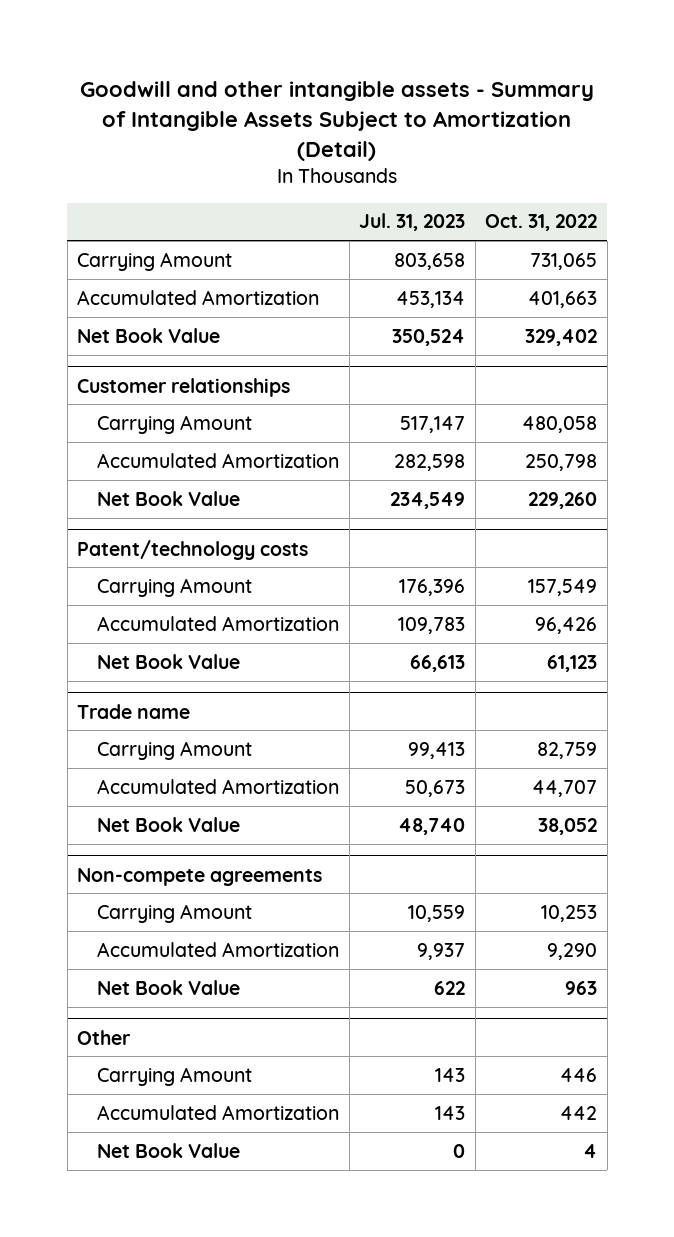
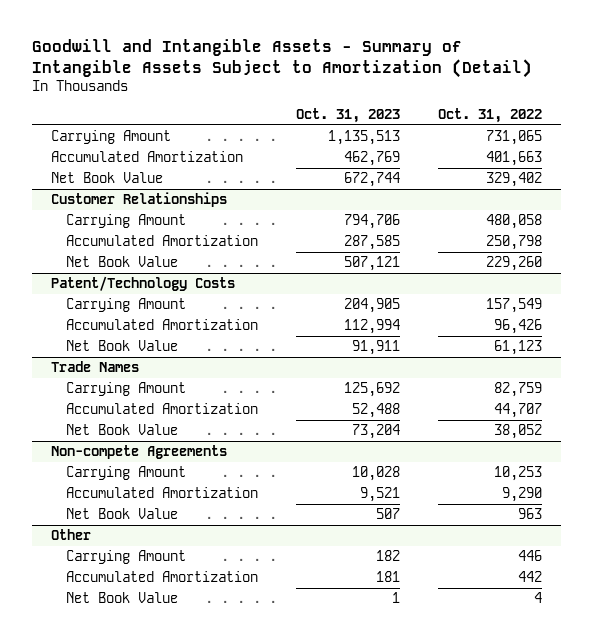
[80,81,595,162] Goodwill and other intangible assets - Summary of Intangible Assets Subject to Amortization (Detail) -> [31,39,532,78] Goodwill and Intangible Assets - Summary of Intangible Assets Subject to Amortization (Detail)
[359,213,466,232] Jul. 31, 2023 -> none
none -> [296,108,401,124] Oct. 31, 2023
[77,377,291,397] Customer relationships -> [50,192,227,208] Customer Relationships
[77,539,309,560] Patent/technology costs -> [50,276,235,292] Patent/Technology Costs
[77,703,191,719] Trade name -> [50,361,139,373] Trade Names
[77,867,323,886] Non-compete agreements -> [50,445,227,460] Non-compete Agreements

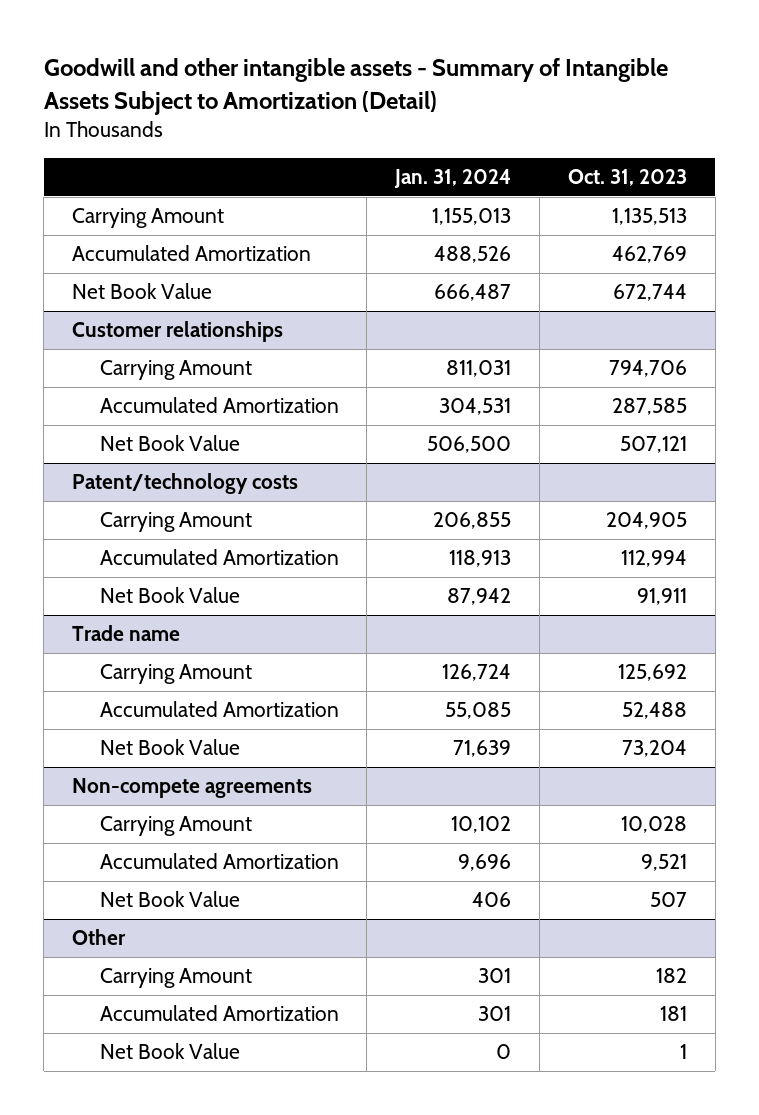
[31,39,532,78] Goodwill and Intangible Assets - Summary of Intangible Assets Subject to Amortization (Detail) -> [43,58,668,115] Goodwill and other intangible assets - Summary of Intangible Assets Subject to Amortization (Detail)
[438,108,543,124] Oct. 31, 2022 -> none
none -> [394,169,512,189] Jan. 31, 2024
[50,192,227,208] Customer Relationships -> [72,321,284,343] Customer relationships
[50,276,235,292] Patent/Technology Costs -> [72,473,299,495] Patent/technology costs
[50,361,139,373] Trade Names -> [72,625,181,642] Trade name
[50,445,227,460] Non-compete Agreements -> [72,778,313,799] Non-compete agreements

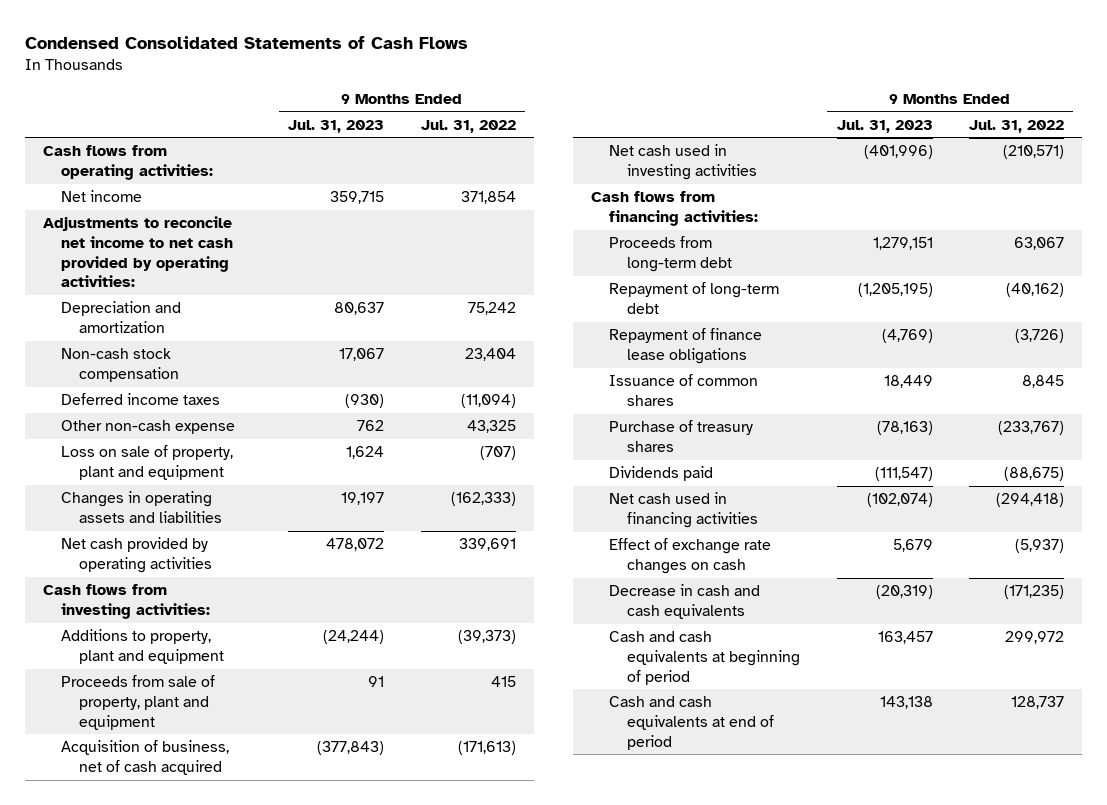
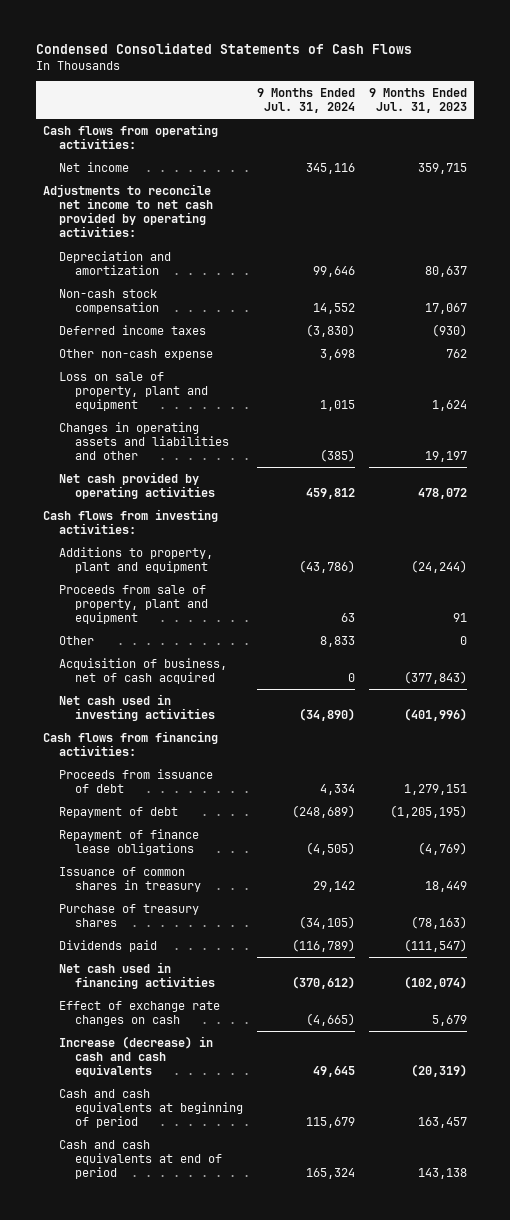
[420,119,516,133] Jul. 31, 2022 -> none
none -> [256,87,355,113] 9 Months Ended Jul. 31, 2024
[60,491,222,523] Changes in operating assets and liabilities -> [59,421,229,461] Changes in operating assets and liabilities and other
none -> [59,635,95,645] Other
[609,236,733,272] Proceeds from long-term debt -> [59,768,214,793] Proceeds from issuance of debt
[609,282,780,314] Repayment of long-term debt -> [59,806,179,818] Repayment of debt
[609,374,759,406] Issuance of common shares -> [59,866,201,892] Issuance of common shares in treasury
[609,584,761,619] Decrease in cash and cash equivalents -> [59,1035,214,1078] Increase (decrease) in cash and cash equivalents

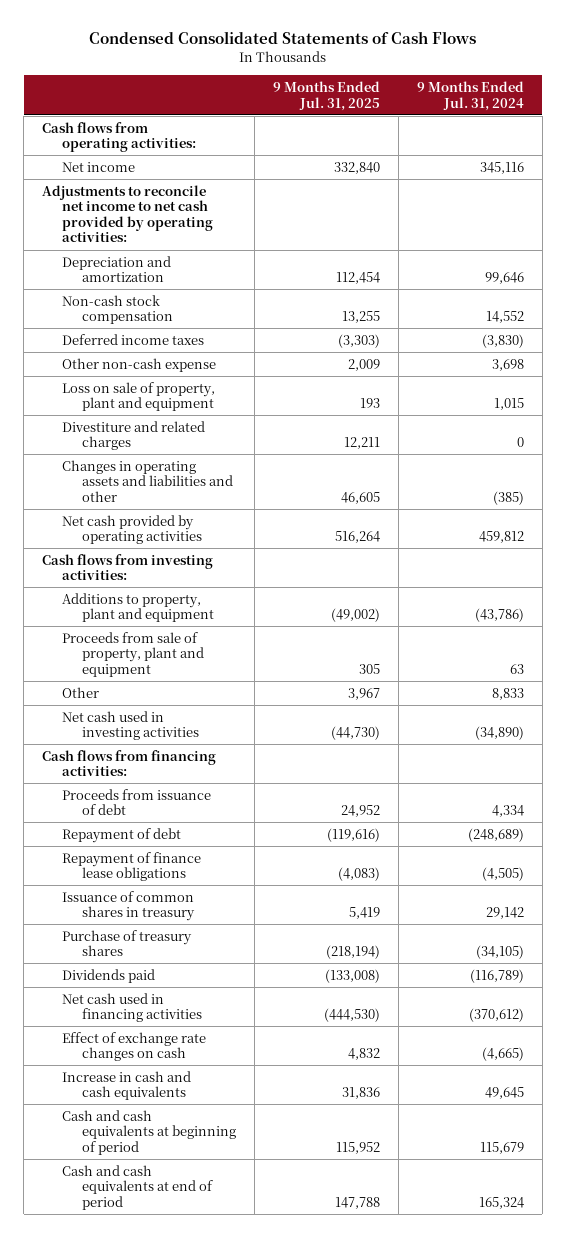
[368,87,467,113] 9 Months Ended Jul. 31, 2023 -> none
none -> [272,80,380,111] 9 Months Ended Jul. 31, 2025
none -> [62,420,206,451] Divestiture and related charges
[59,657,228,684] Acquisition of business, net of cash acquired -> none
[59,1035,214,1078] Increase (decrease) in cash and cash equivalents -> [62,1070,192,1101] Increase in cash and cash equivalents

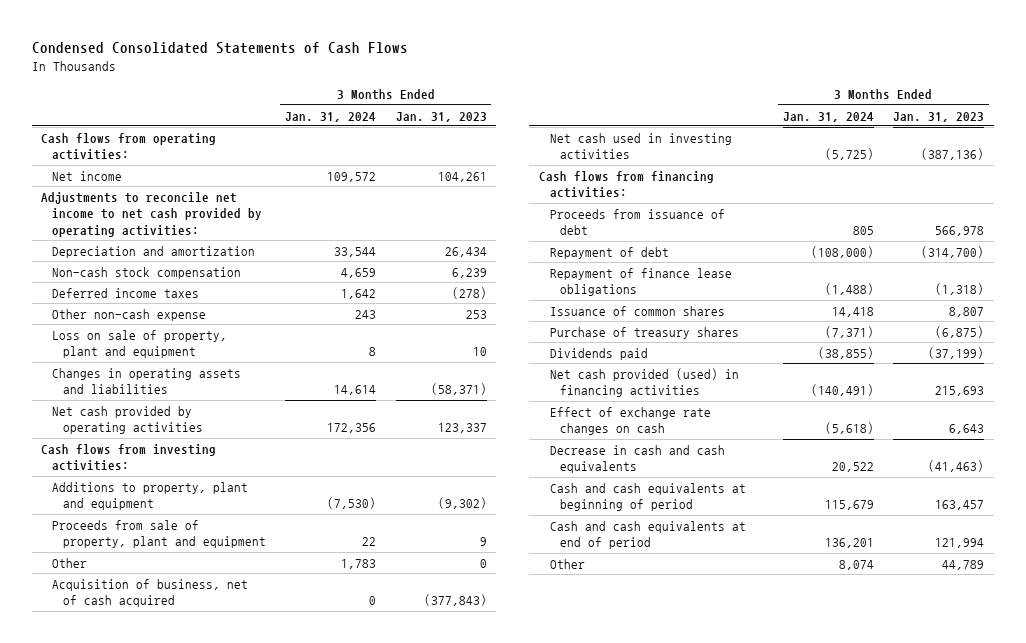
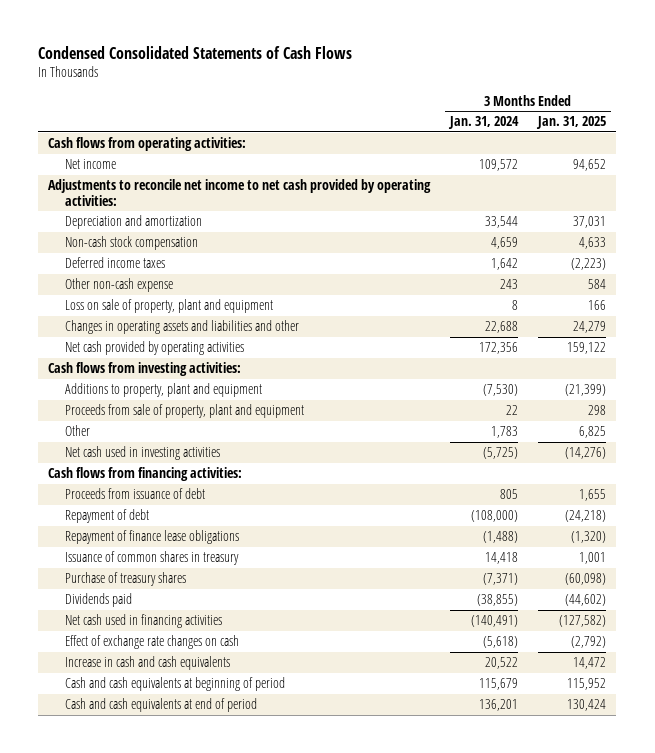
[395,111,487,122] Jan. 31, 2023 -> none
none -> [536,116,607,130] Jan. 31, 2025
[52,367,242,395] Changes in operating assets and liabilities -> [65,320,300,335] Changes in operating assets and liabilities and other
[334,385,377,396] 14,614 -> [485,321,519,334] 22,688
[52,578,249,608] Acquisition of business, net of cash acquired -> none
[549,305,725,316] Issuance of common shares -> [65,551,240,566] Issuance of common shares in treasury
[549,367,739,398] Net cash provided (used) in financing activities -> [65,614,223,629] Net cash used in financing activities
[549,444,725,474] Decrease in cash and cash equivalents -> [65,656,231,671] Increase in cash and cash equivalents
[549,558,585,569] Other -> none

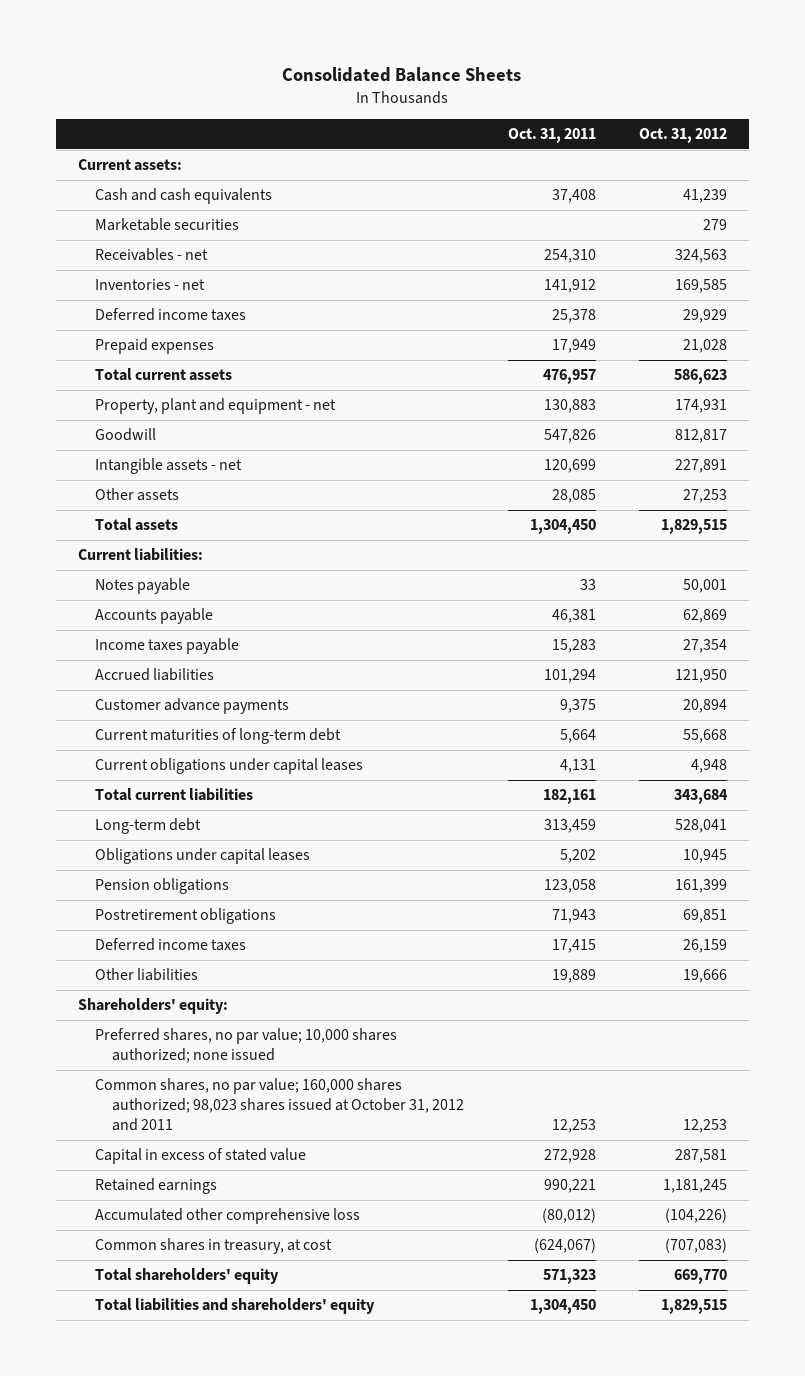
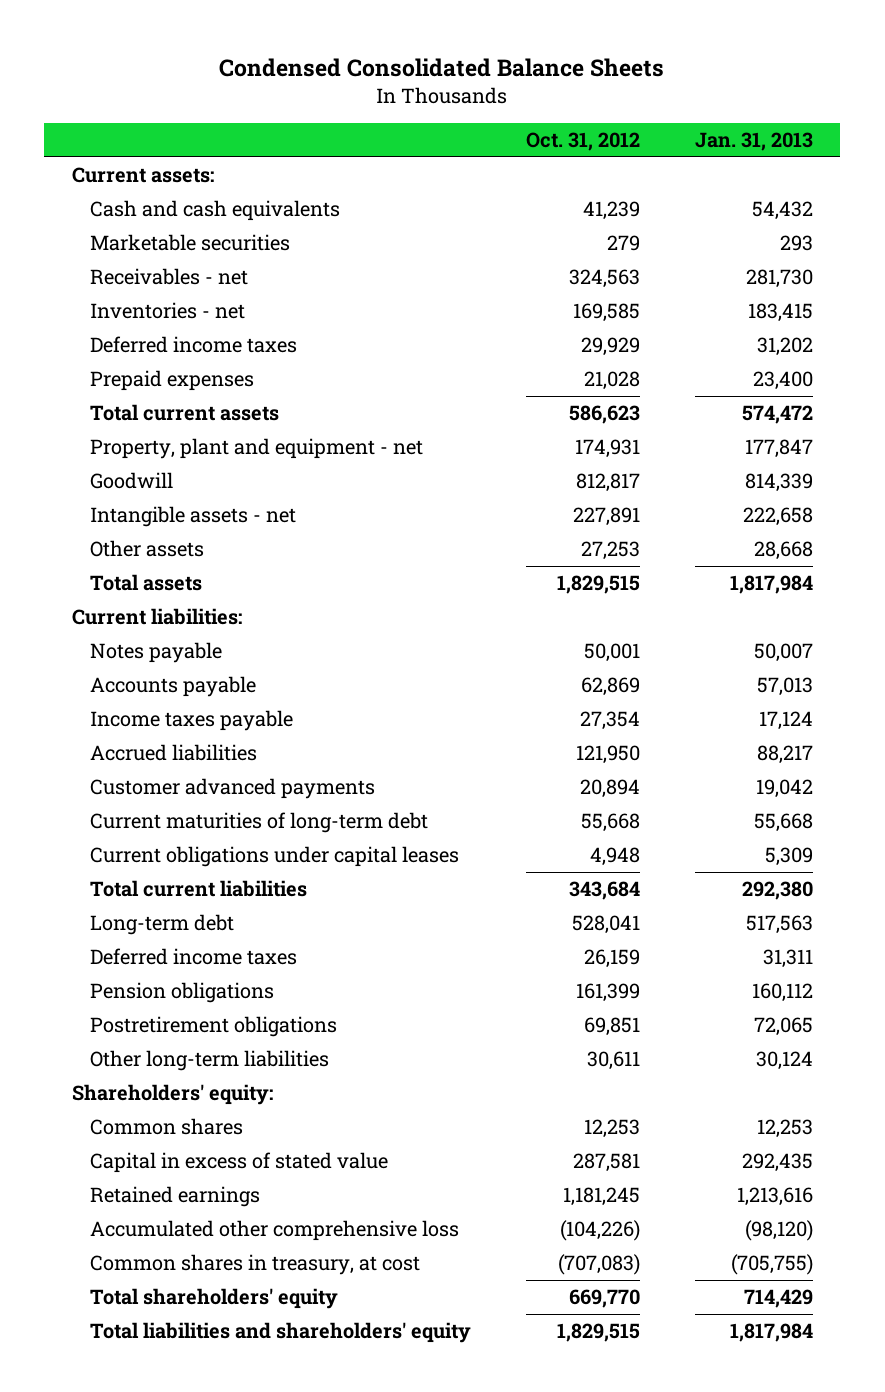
[282,66,522,82] Consolidated Balance Sheets -> [219,57,665,77] Condensed Consolidated Balance Sheets
[507,128,596,144] Oct. 31, 2011 -> none
none -> [694,132,813,152] Jan. 31, 2013
[94,698,289,715] Customer advance payments -> [90,778,376,800] Customer advanced payments
[94,848,310,865] Obligations under capital leases -> none
[94,938,246,952] Deferred income taxes -> [90,948,298,966] Deferred income taxes
[94,968,198,982] Other liabilities -> [90,1050,330,1072] Other long-term liabilities
[683,969,728,984] 19,666 -> [587,1051,641,1071] 30,611
[94,1028,397,1064] Preferred shares, no par value; 10,000 shares authorized; none issued -> none
[94,1078,465,1131] Common shares, no par value; 160,000 shares authorized; 98,023 shares issued at October 31, 2012 and 2011 -> [90,1118,244,1136] Common shares

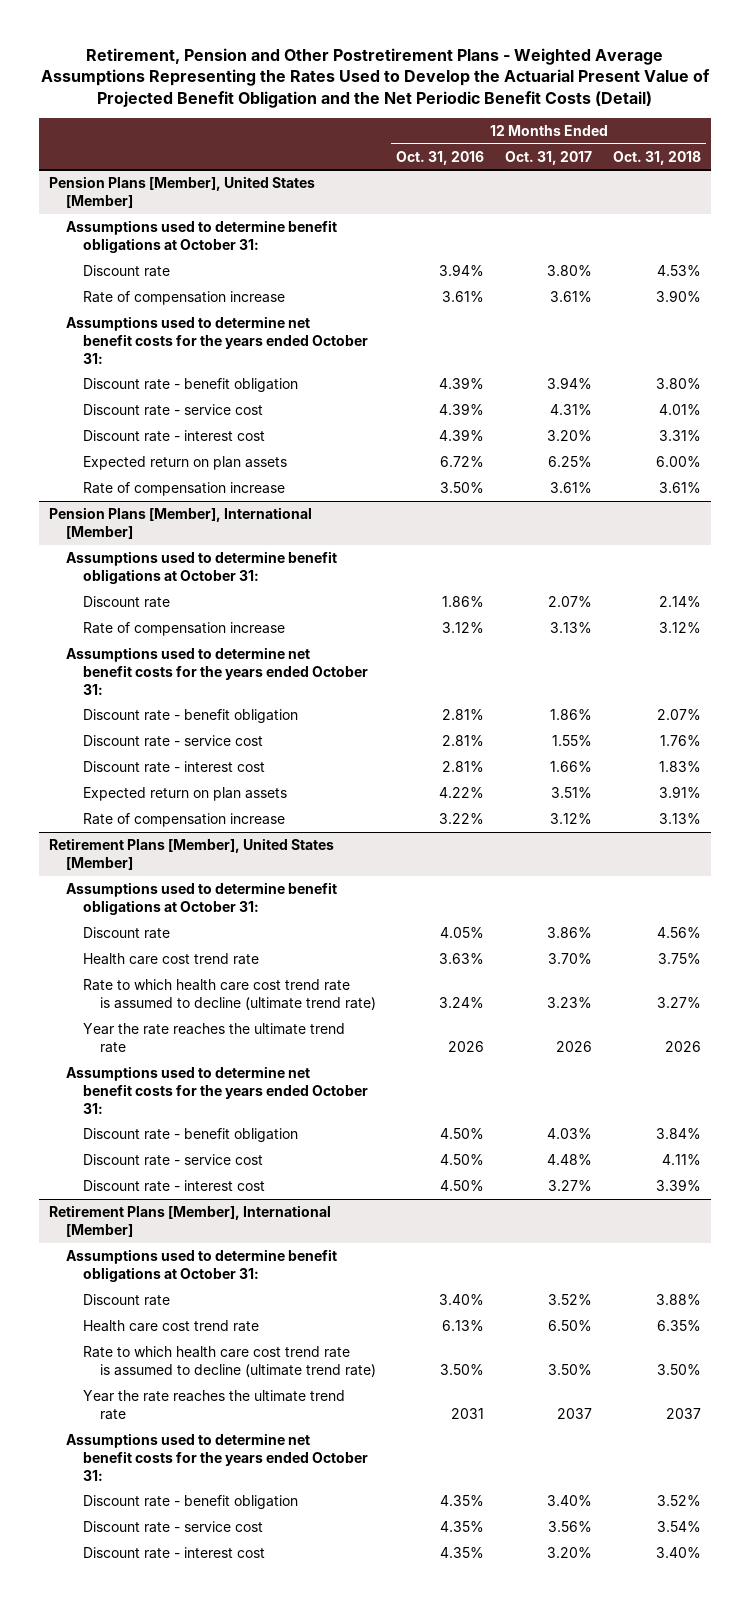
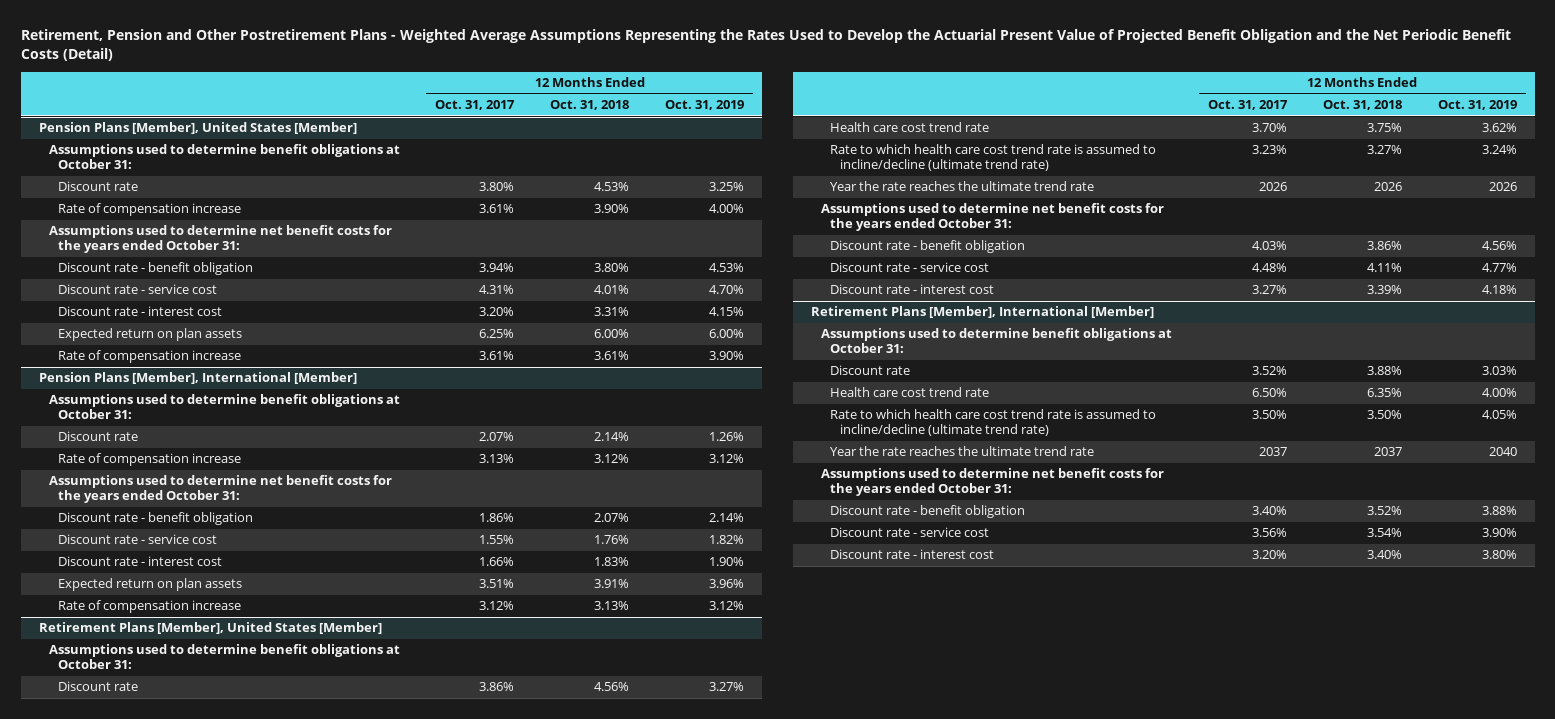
[396,150,485,165] Oct. 31, 2016 -> none
none -> [665,100,745,111] Oct. 31, 2019
[82,978,376,1010] Rate to which health care cost trend rate is assumed to decline (ultimate trend rate) -> [830,144,1157,171] Rate to which health care cost trend rate is assumed to incline/decline (ultimate trend rate)
[655,1127,701,1139] 3.84% -> [1366,241,1402,251] 3.86%
[82,1345,376,1377] Rate to which health care cost trend rate is assumed to decline (ultimate trend rate) -> [830,409,1157,436] Rate to which health care cost trend rate is assumed to incline/decline (ultimate trend rate)

